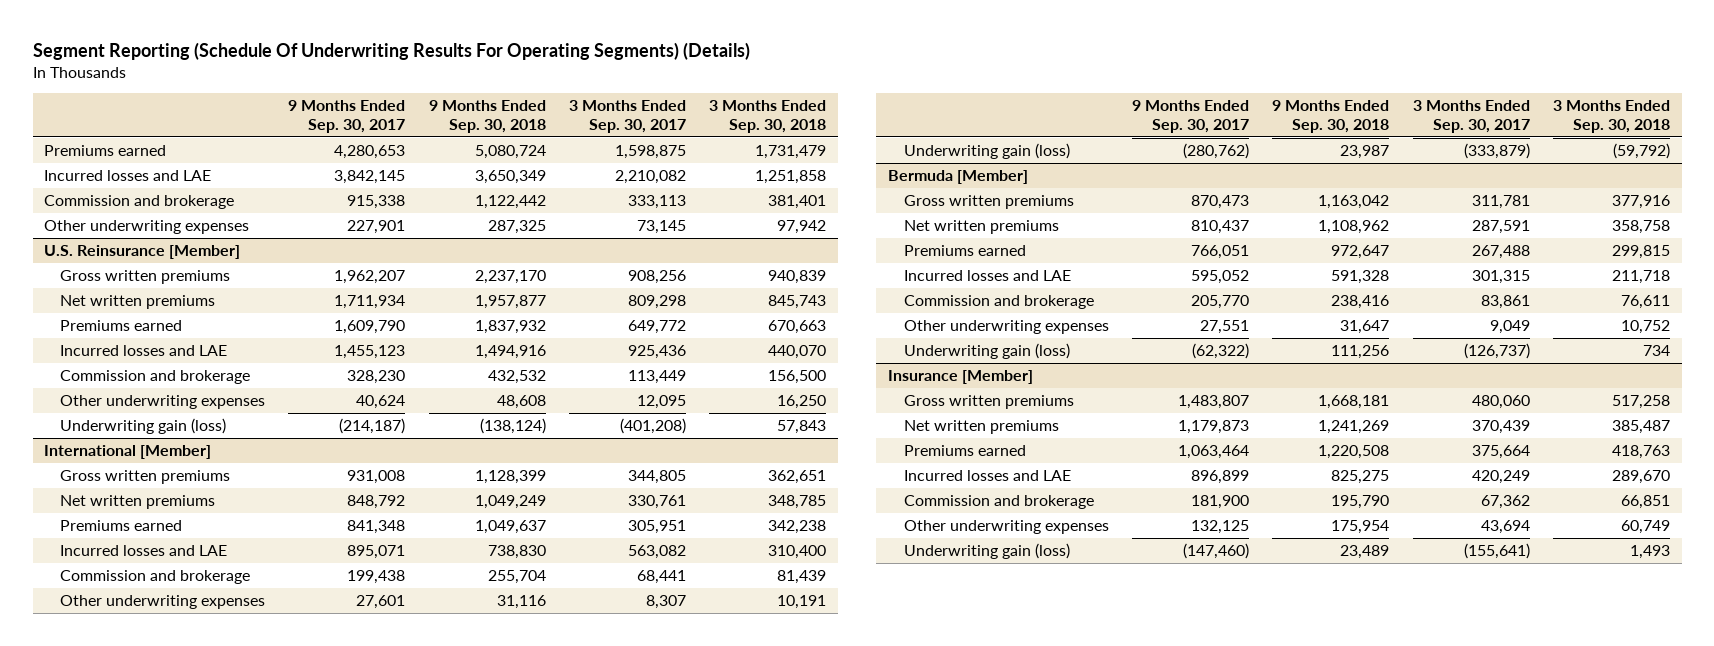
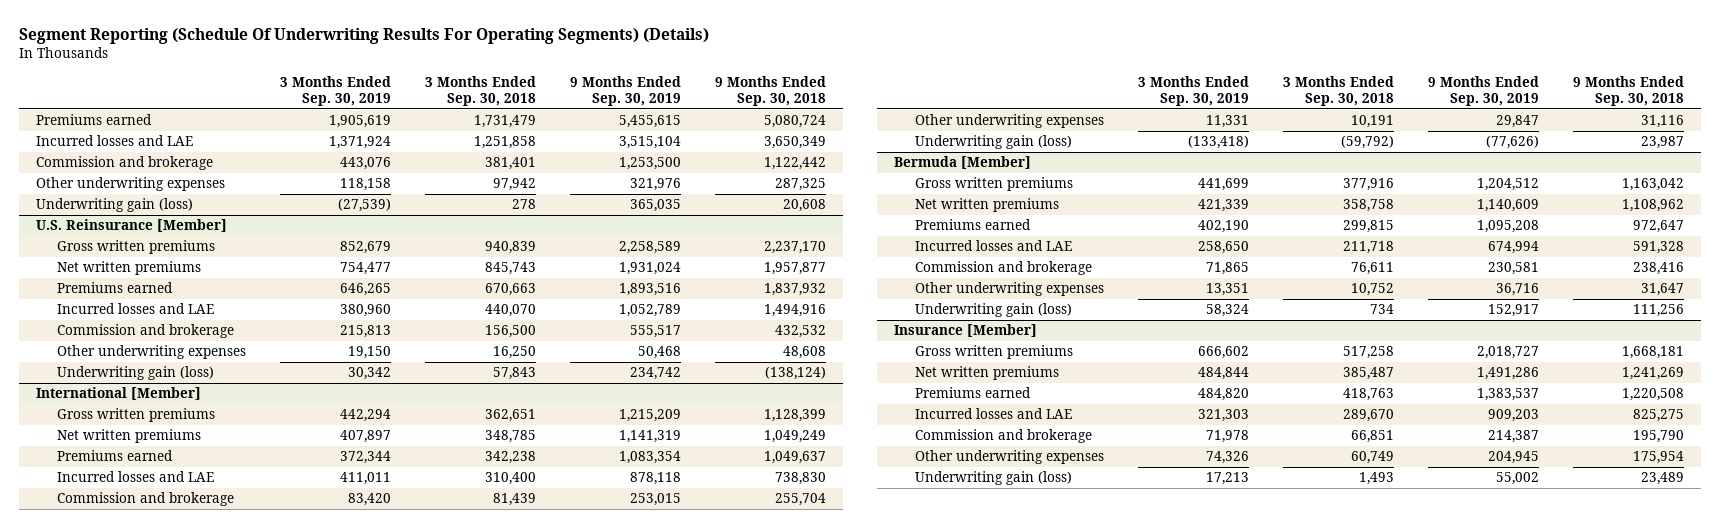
[288,99,406,133] 9 Months Ended Sep. 30, 2017 -> none
[569,99,687,133] 3 Months Ended Sep. 30, 2017 -> none
none -> [280,75,392,107] 3 Months Ended Sep. 30, 2019
none -> [570,75,682,107] 9 Months Ended Sep. 30, 2019
none -> [36,198,194,213] Underwriting gain (loss)

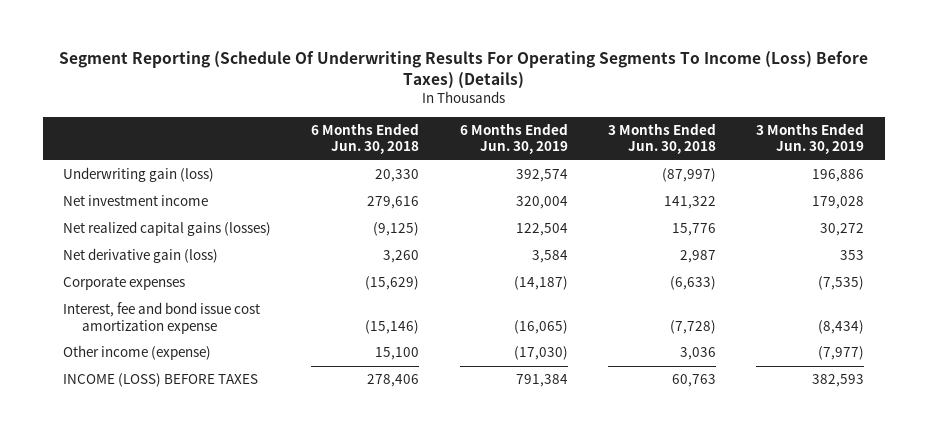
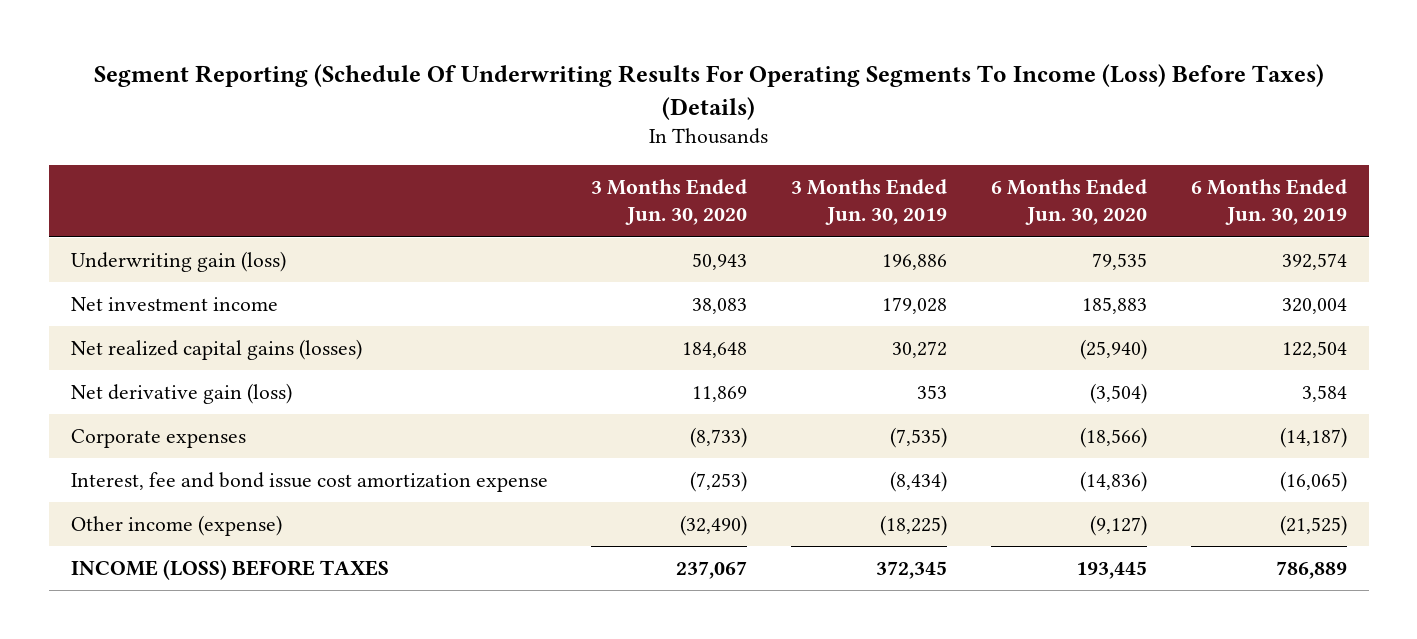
[311,123,420,155] 6 Months Ended Jun. 30, 2018 -> none
[607,123,716,155] 3 Months Ended Jun. 30, 2018 -> none
none -> [591,178,748,226] 3 Months Ended Jun. 30, 2020
none -> [990,178,1147,226] 6 Months Ended Jun. 30, 2020
[513,346,568,361] (17,030) -> [1279,515,1347,537] (21,525)
[818,346,865,361] (7,977) -> [880,515,948,537] (18,225)
[515,374,568,388] 791,384 -> [1275,561,1347,580] 786,889
[812,374,865,388] 382,593 -> [876,561,948,580] 372,345

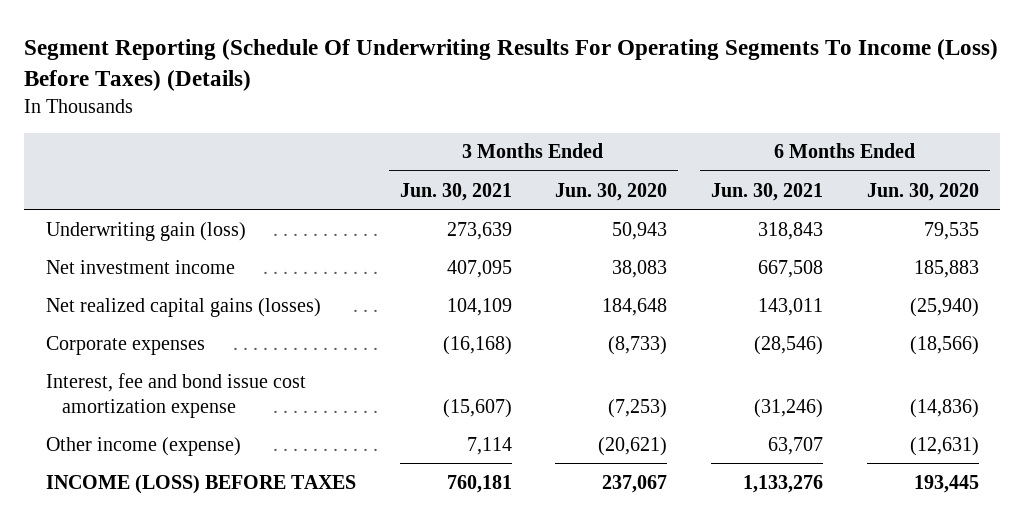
[791,178,948,226] 3 Months Ended Jun. 30, 2019 -> none
[1190,178,1347,226] 6 Months Ended Jun. 30, 2019 -> none
none -> [399,182,512,201] Jun. 30, 2021
none -> [710,182,823,201] Jun. 30, 2021
[70,383,292,405] Net derivative gain (loss) -> none
[680,515,748,537] (32,490) -> [598,436,668,456] (20,621)
[1089,515,1147,537] (9,127) -> [909,436,979,456] (12,631)

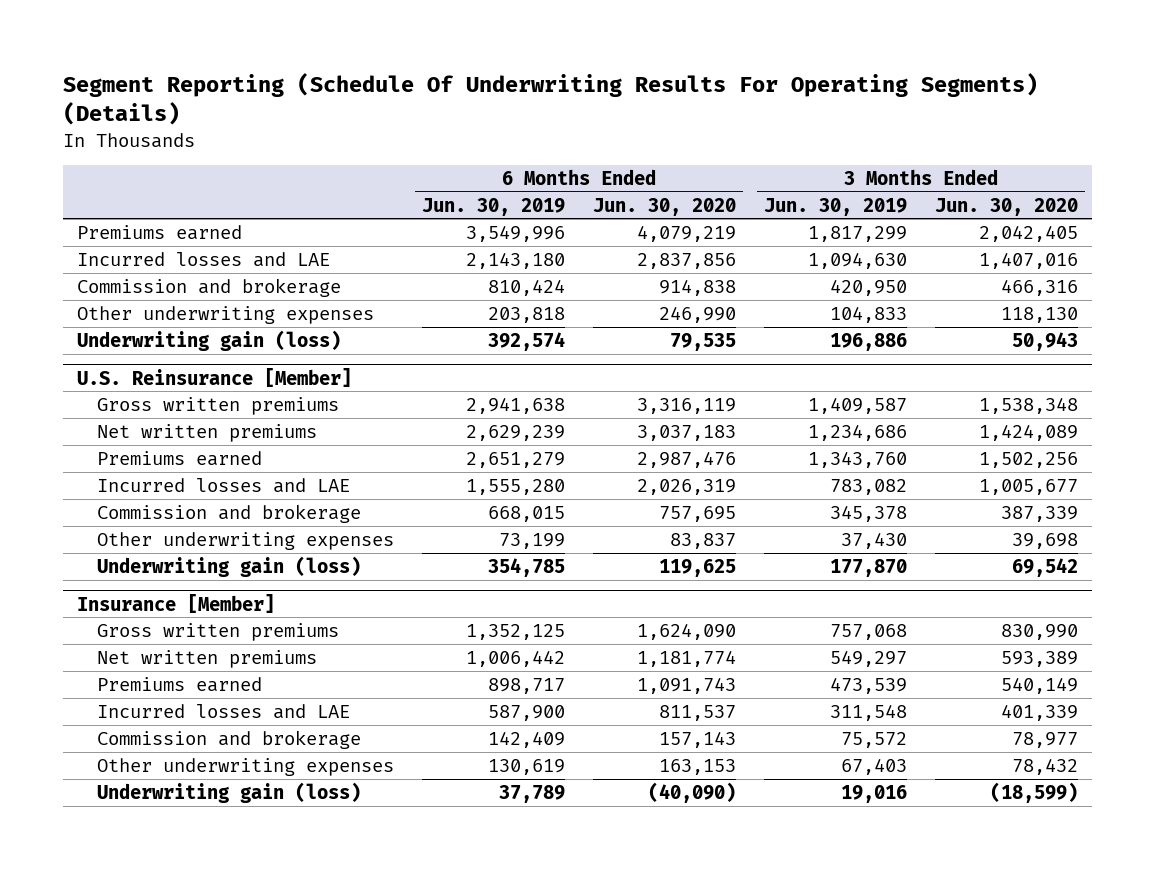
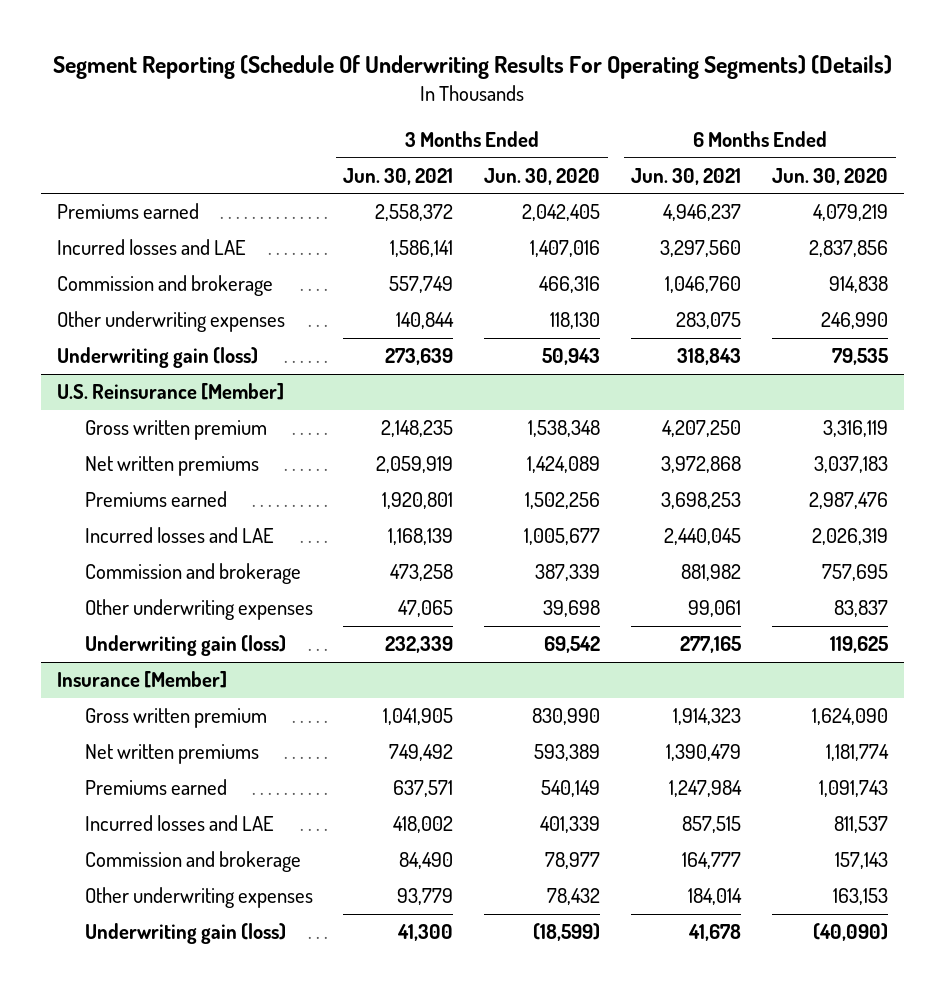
[421,197,565,216] Jun. 30, 2019 -> none
[763,197,907,216] Jun. 30, 2019 -> none
none -> [343,167,454,185] Jun. 30, 2021
none -> [631,167,742,185] Jun. 30, 2021
[96,396,339,415] Gross written premiums -> [84,420,267,441] Gross written premium
[96,622,339,641] Gross written premiums -> [84,708,267,729] Gross written premium

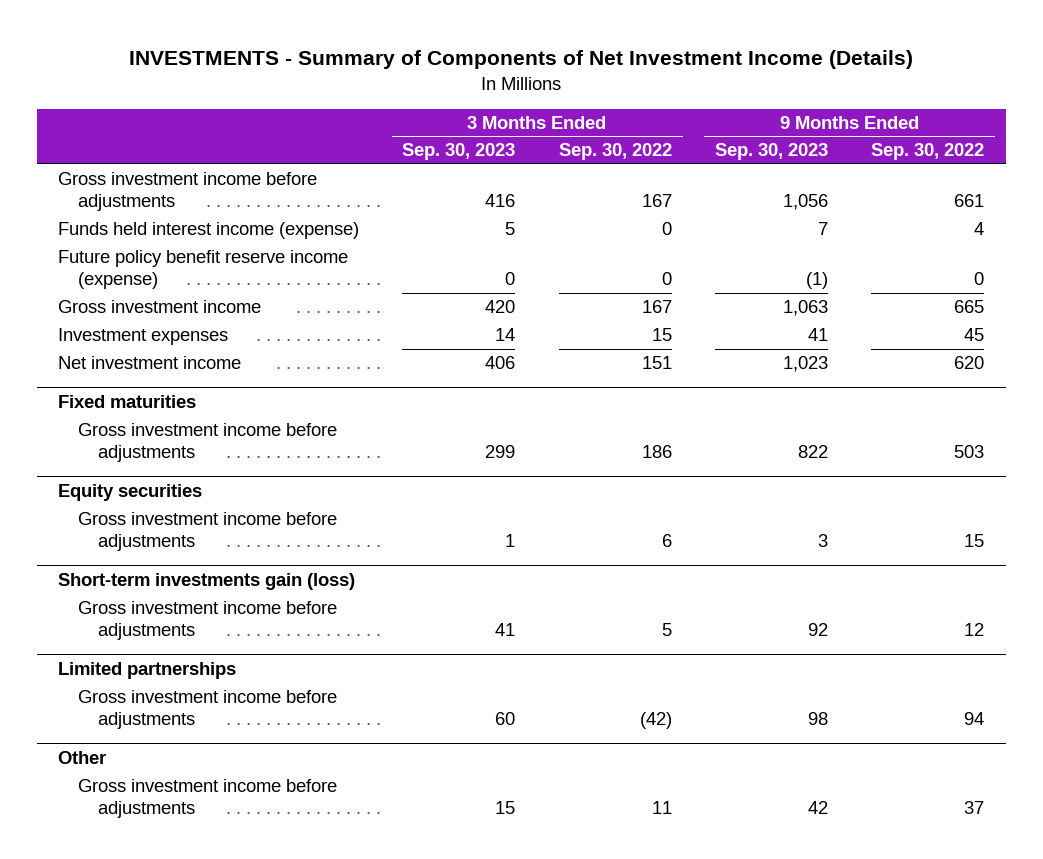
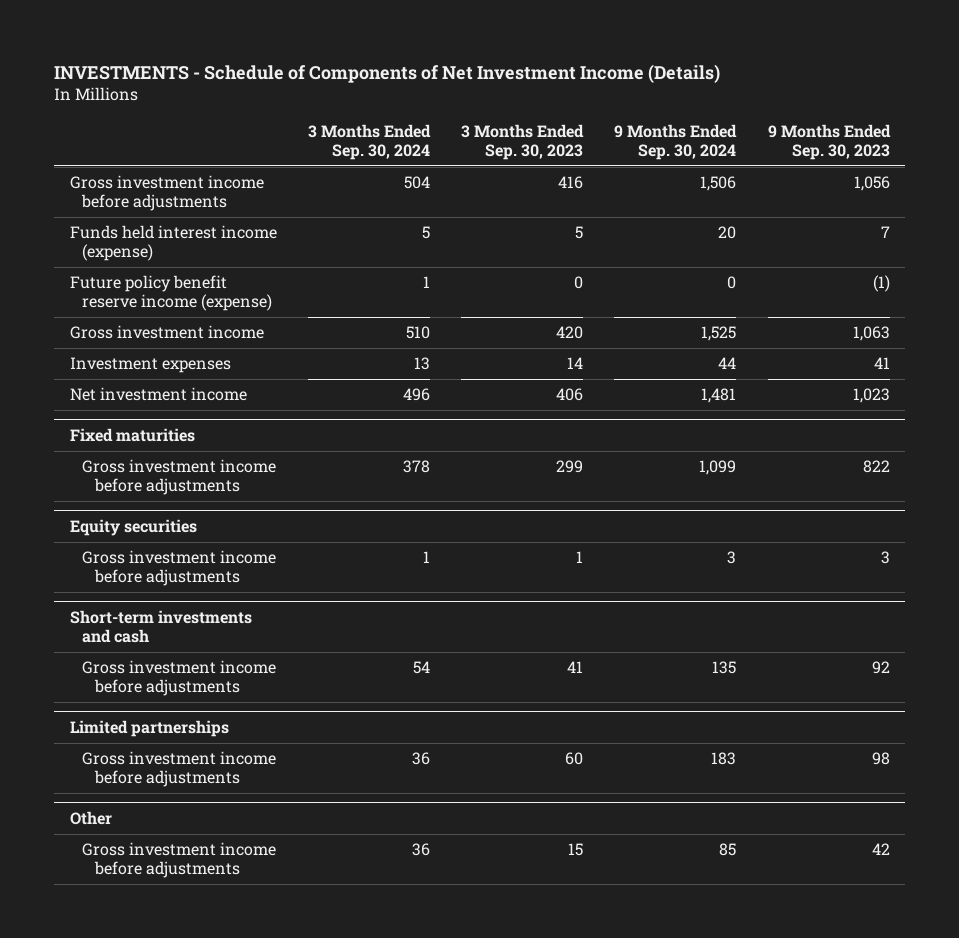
[129,50,914,70] INVESTMENTS - Summary of Components of Net Investment Income (Details) -> [54,63,721,83] INVESTMENTS - Schedule of Components of Net Investment Income (Details)
[558,143,672,161] Sep. 30, 2022 -> none
[871,143,985,161] Sep. 30, 2022 -> none
none -> [308,123,432,161] 3 Months Ended Sep. 30, 2024
none -> [614,123,738,161] 9 Months Ended Sep. 30, 2024
[58,573,356,591] Short-term investments gain (loss) -> [69,609,252,643] Short-term investments and cash

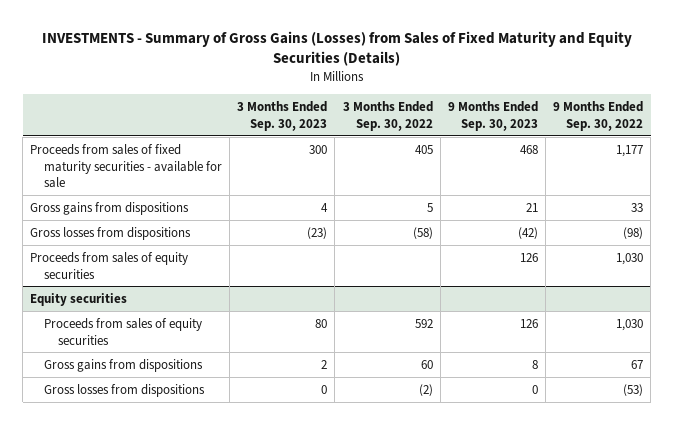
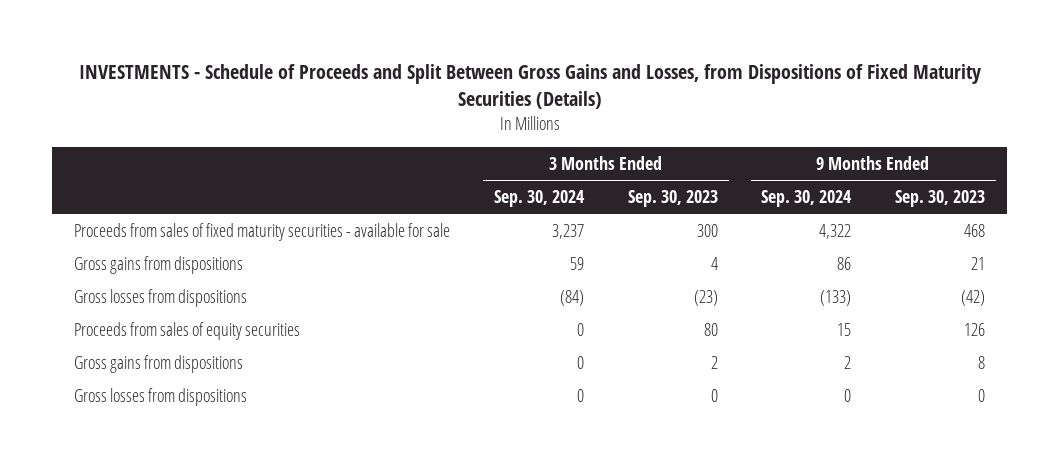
[41,30,632,67] INVESTMENTS - Summary of Gross Gains (Losses) from Sales of Fixed Maturity and Equity Securities (Details) -> [78,64,981,110] INVESTMENTS - Schedule of Proceeds and Split Between Gross Gains and Losses, from Dispositions of Fixed Maturity Securities (Details)
[342,100,433,131] 3 Months Ended Sep. 30, 2022 -> none
[553,100,644,131] 9 Months Ended Sep. 30, 2022 -> none
none -> [494,190,586,208] Sep. 30, 2024
none -> [761,190,853,208] Sep. 30, 2024
[30,251,189,279] Proceeds from sales of equity securities -> none
[30,292,128,306] Equity securities -> none

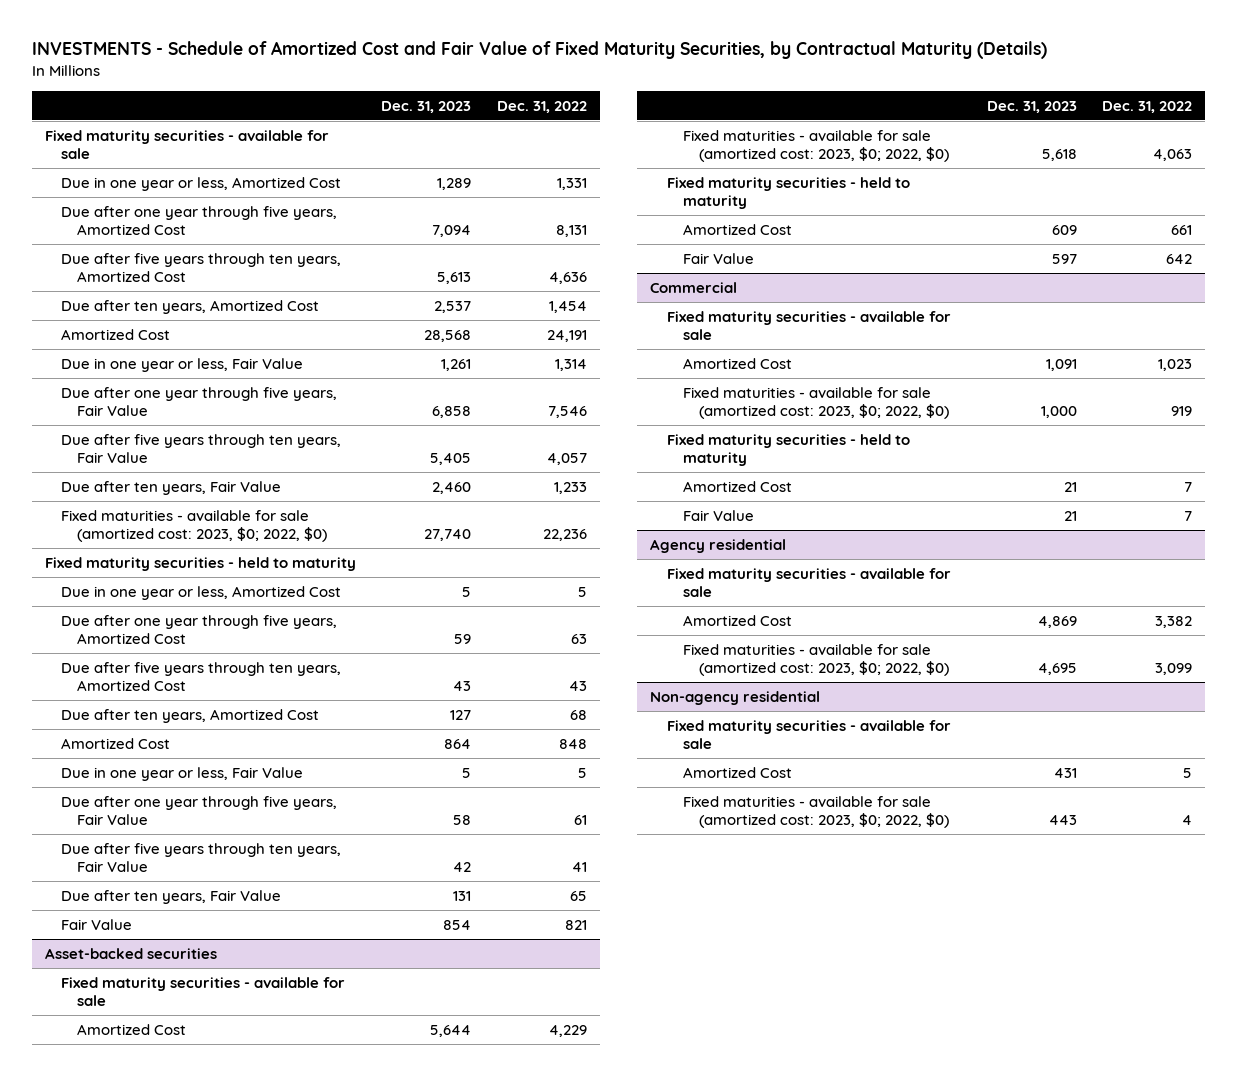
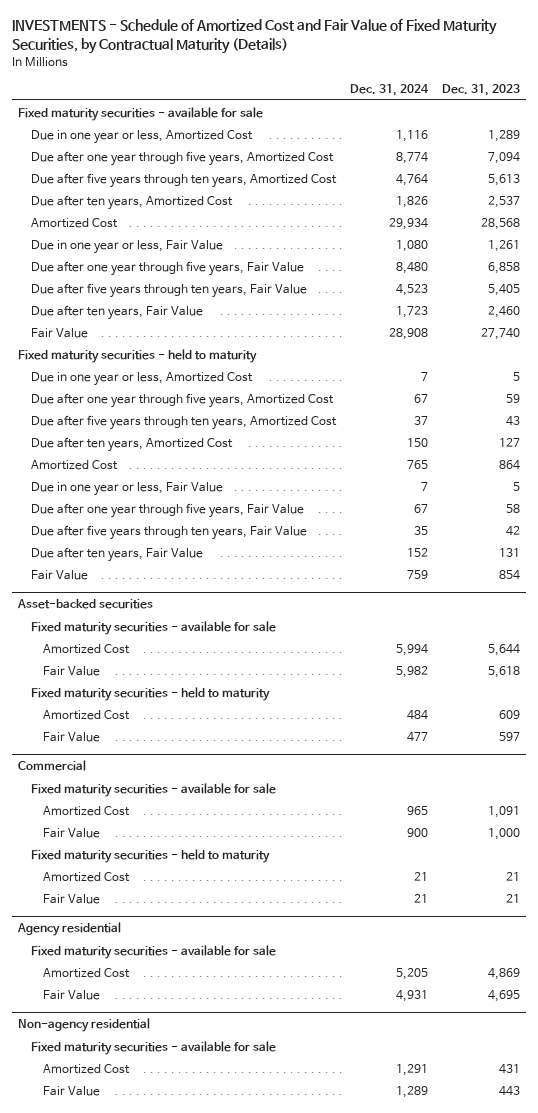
[496,100,587,113] Dec. 31, 2022 -> none
none -> [349,84,429,97] Dec. 31, 2024
[60,509,328,542] Fixed maturities - available for sale (amortized cost: 2023, $0; 2022, $0) -> [30,327,88,338] Fair Value
[682,129,950,162] Fixed maturities - available for sale (amortized cost: 2023, $0; 2022, $0) -> [43,665,101,676] Fair Value
[682,386,950,419] Fixed maturities - available for sale (amortized cost: 2023, $0; 2022, $0) -> [43,827,101,838] Fair Value
[682,643,950,676] Fixed maturities - available for sale (amortized cost: 2023, $0; 2022, $0) -> [43,989,101,1000] Fair Value
[682,795,950,828] Fixed maturities - available for sale (amortized cost: 2023, $0; 2022, $0) -> [43,1085,101,1096] Fair Value

